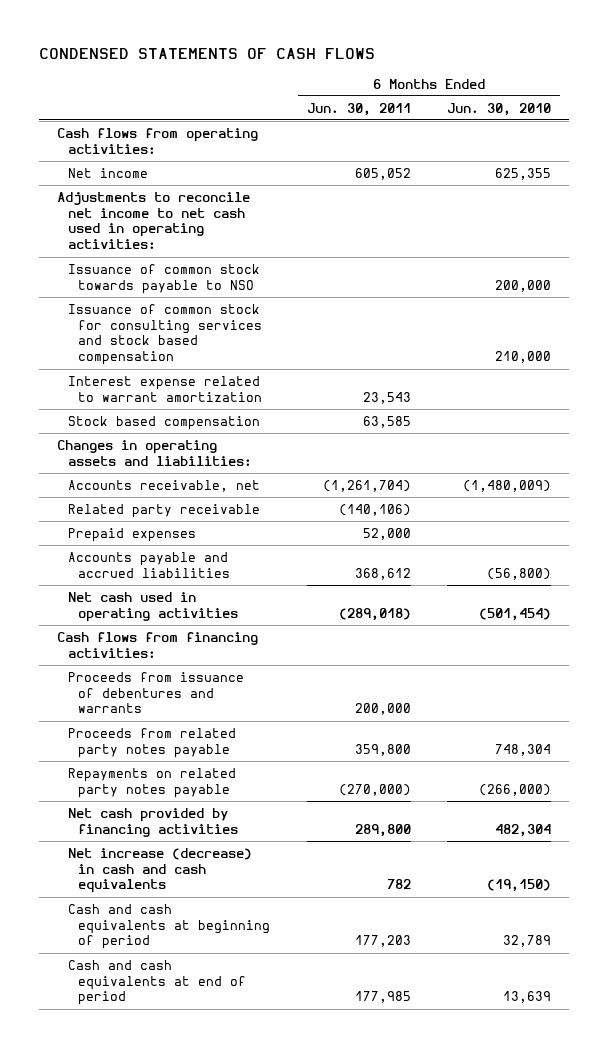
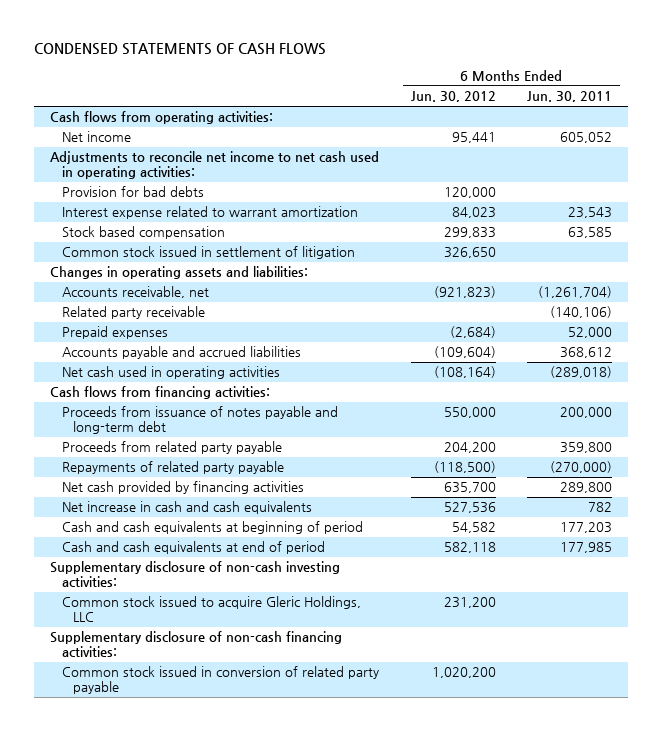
[446,102,551,116] Jun. 30, 2010 -> none
none -> [410,91,496,103] Jun. 30, 2012
[67,263,260,294] Issuance of common stock towards payable to NSO -> none
[67,303,263,366] Issuance of common stock for consulting services and stock based compensation -> none
none -> [61,186,204,198] Provision for bad debts
none -> [61,246,355,260] Common stock issued in settlement of litigation
[67,671,244,714] Proceeds from issuance of debentures and warrants -> none
none -> [61,406,338,434] Proceeds from issuance of notes payable and long-term debt
[67,727,236,758] Proceeds from related party notes payable -> [61,441,282,455] Proceeds from related party payable
[67,767,236,798] Repayments on related party notes payable -> [61,461,284,475] Repayments of related party payable
[67,847,252,894] Net increase (decrease) in cash and cash equivalents -> [61,501,312,515] Net increase in cash and cash equivalents
none -> [49,561,340,587] Supplementary disclosure of non-cash investing activities:
none -> [61,596,361,622] Common stock issued to acquire Gleric Holdings, LLC
none -> [49,631,342,657] Supplementary disclosure of non-cash financing activities:
none -> [61,666,379,694] Common stock issued in conversion of related party payable

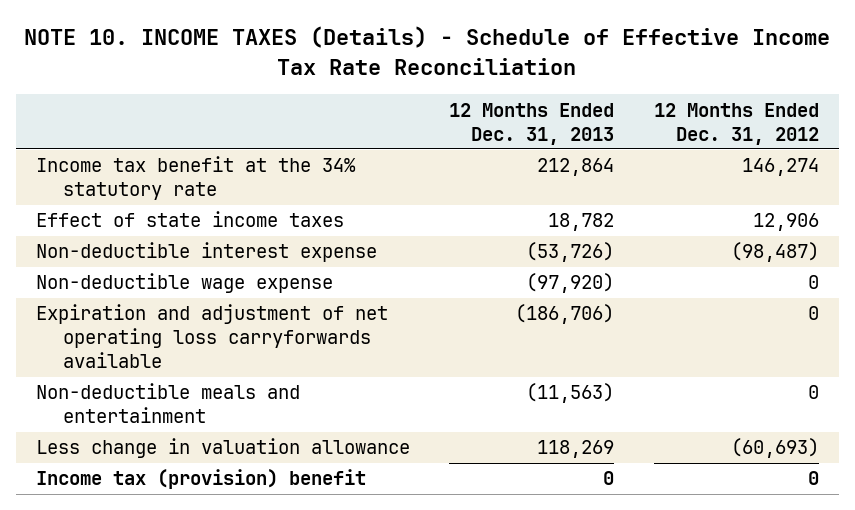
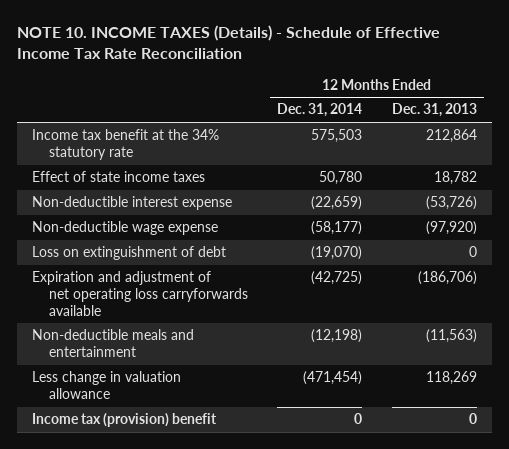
[654,102,820,145] 12 Months Ended Dec. 31, 2012 -> none
none -> [277,103,363,118] Dec. 31, 2014
none -> [32,246,227,261] Loss on extinguishment of debt

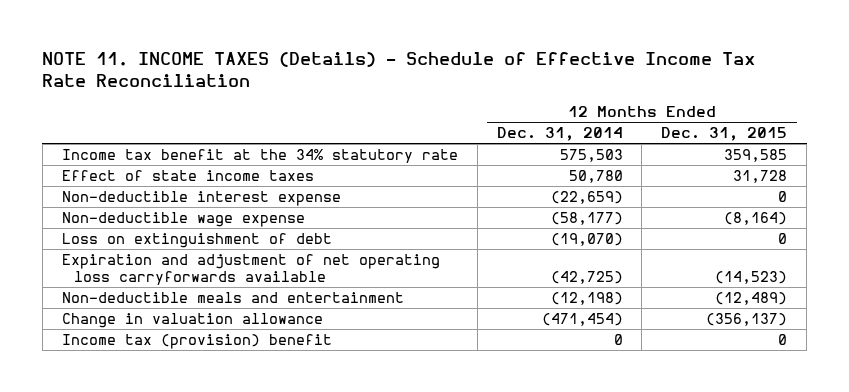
[17,25,441,59] NOTE 10. INCOME TAXES (Details) - Schedule of Effective Income Tax Rate Reconciliation -> [42,51,756,88] NOTE 11. INCOME TAXES (Details) - Schedule of Effective Income Tax Rate Reconciliation
[391,103,477,118] Dec. 31, 2013 -> none
none -> [661,127,788,142] Dec. 31, 2015
[32,371,182,400] Less change in valuation allowance -> [61,312,323,328] Change in valuation allowance

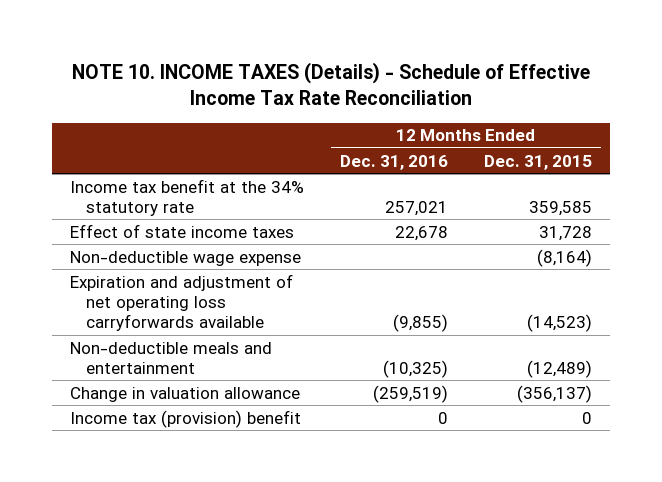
[42,51,756,88] NOTE 11. INCOME TAXES (Details) - Schedule of Effective Income Tax Rate Reconciliation -> [71,61,590,106] NOTE 10. INCOME TAXES (Details) - Schedule of Effective Income Tax Rate Reconciliation
[496,127,623,142] Dec. 31, 2014 -> none
none -> [339,154,448,170] Dec. 31, 2016
[61,190,341,206] Non-deductible interest expense -> none
[61,232,332,248] Loss on extinguishment of debt -> none

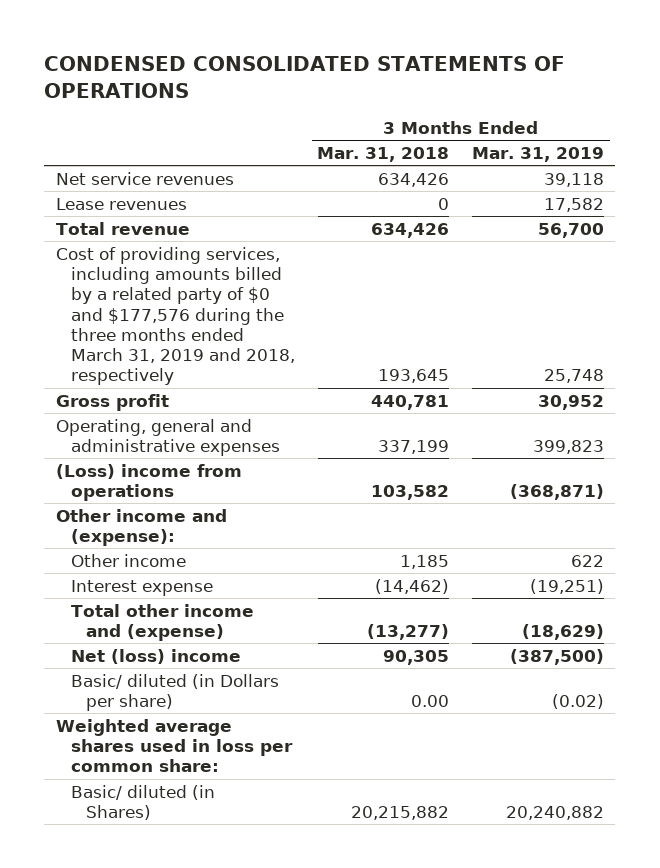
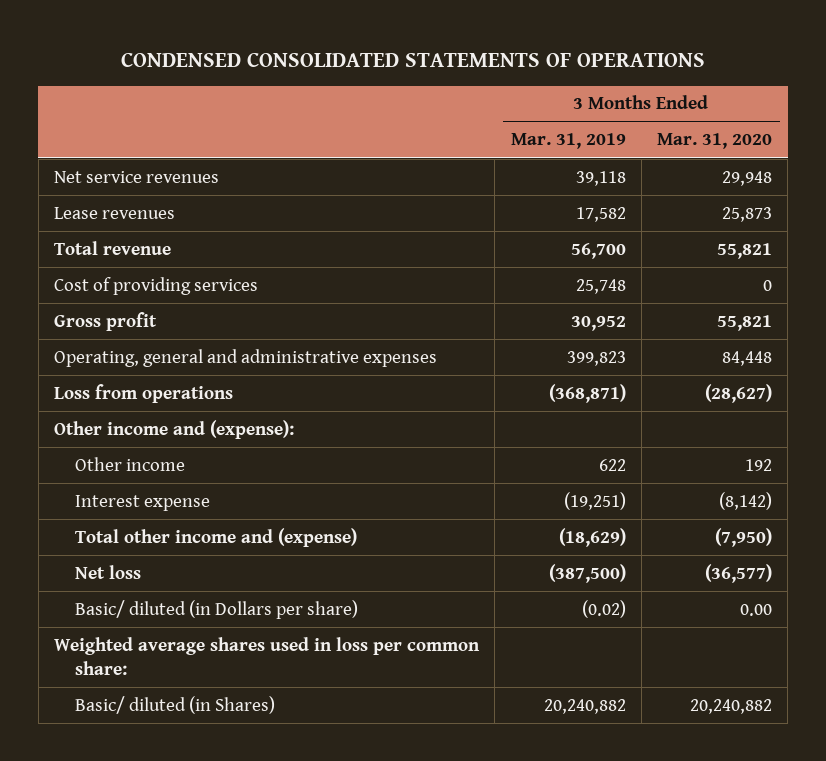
[317,146,450,162] Mar. 31, 2018 -> none
none -> [657,133,773,150] Mar. 31, 2020
[55,246,296,386] Cost of providing services, including amounts billed by a related party of $0 and $177,576 during the three months ended March 31, 2019 and 2018, respectively -> [54,276,259,295] Cost of providing services
[55,463,242,502] (Loss) income from operations -> [54,383,234,403] Loss from operations
[71,648,242,664] Net (loss) income -> [75,564,142,579] Net loss

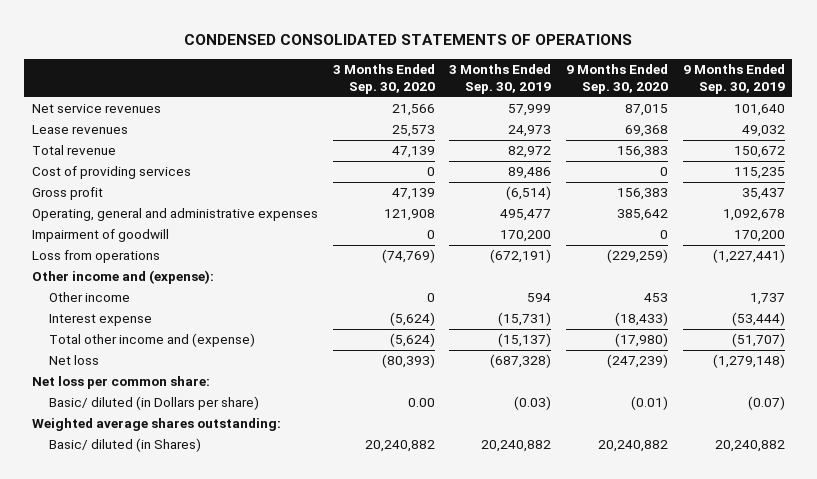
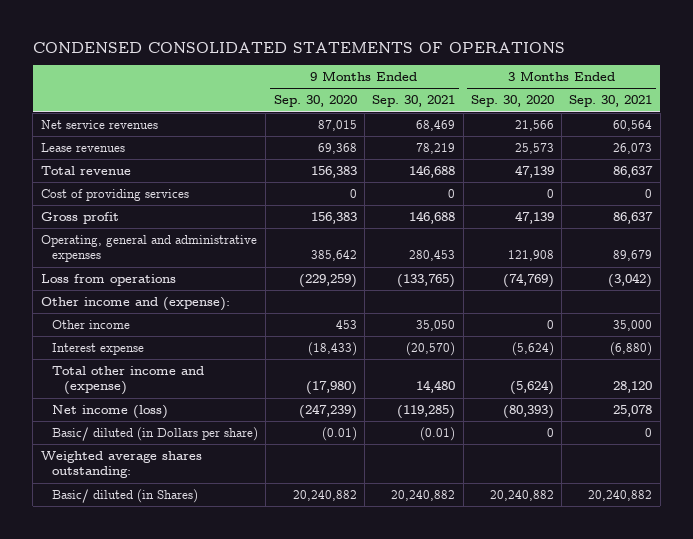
[449,64,552,95] 3 Months Ended Sep. 30, 2019 -> none
[682,64,785,95] 9 Months Ended Sep. 30, 2019 -> none
none -> [372,95,456,108] Sep. 30, 2021
none -> [569,95,653,108] Sep. 30, 2021
[31,229,169,243] Impairment of goodwill -> none
[31,376,210,390] Net loss per common share: -> none
[49,355,100,366] Net loss -> [52,404,169,419] Net income (loss)
[407,398,435,408] 0.00 -> [546,427,554,437] 0

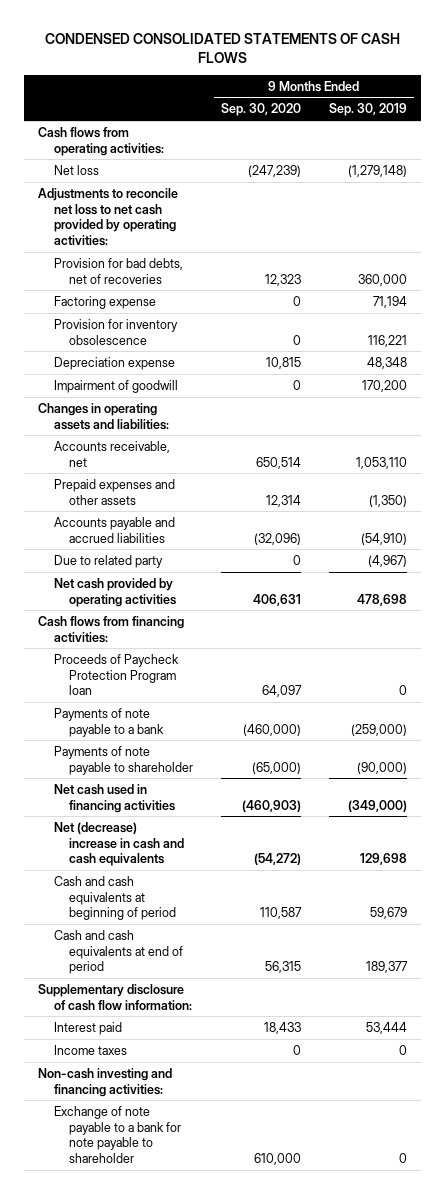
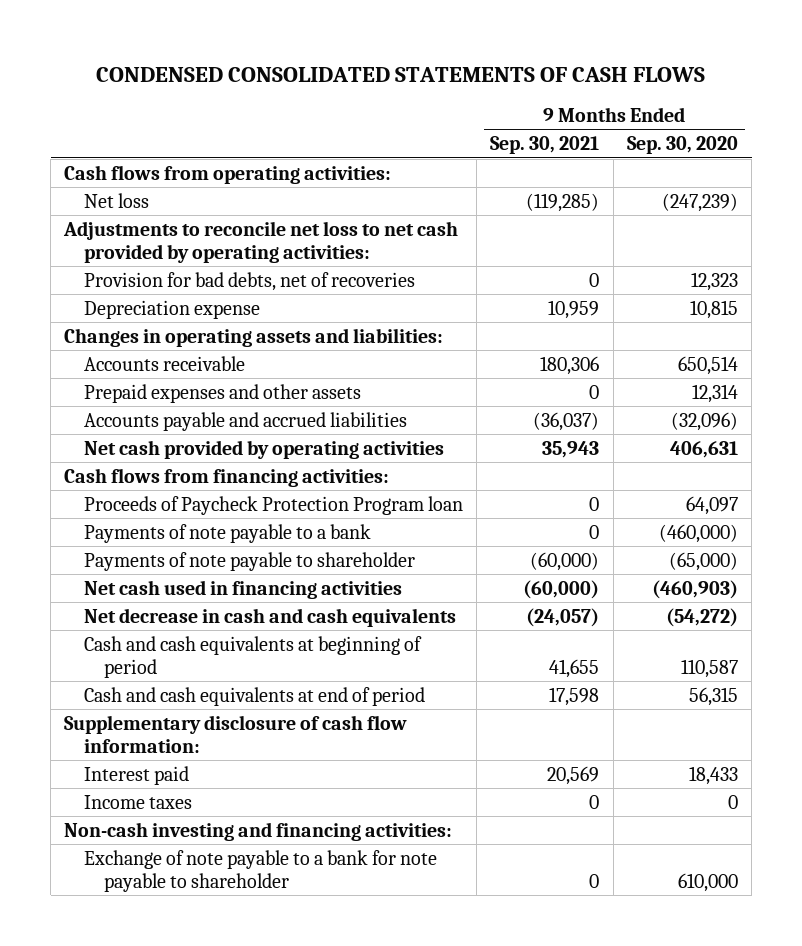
[328,103,407,117] Sep. 30, 2019 -> none
none -> [490,136,600,155] Sep. 30, 2021
[53,295,156,309] Factoring expense -> none
[53,318,178,345] Provision for inventory obsolescence -> none
[53,379,178,393] Impairment of goodwill -> none
[53,440,170,467] Accounts receivable, net -> [83,355,245,371] Accounts receivable
[53,554,163,568] Due to related party -> none
[53,821,184,867] Net (decrease) increase in cash and cash equivalents -> [83,607,456,627] Net decrease in cash and cash equivalents

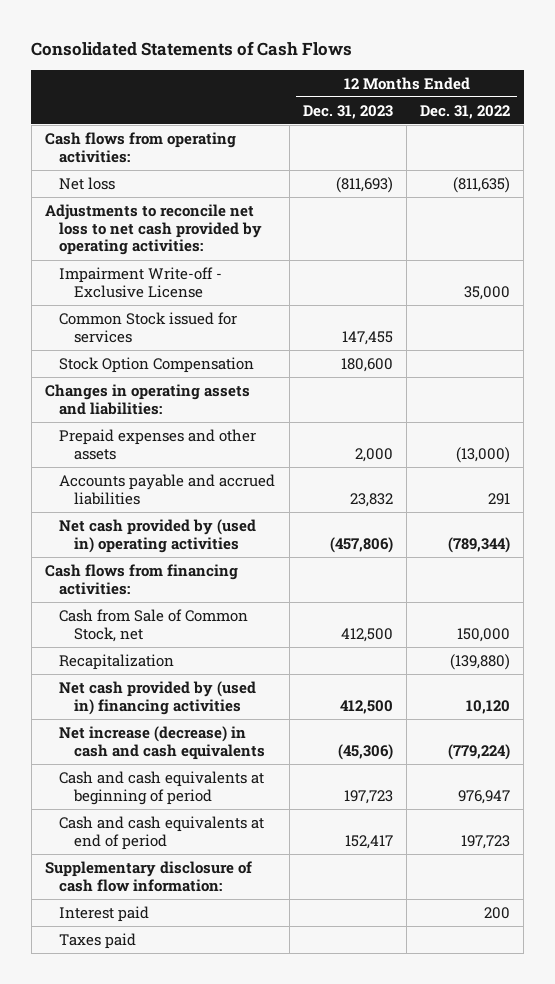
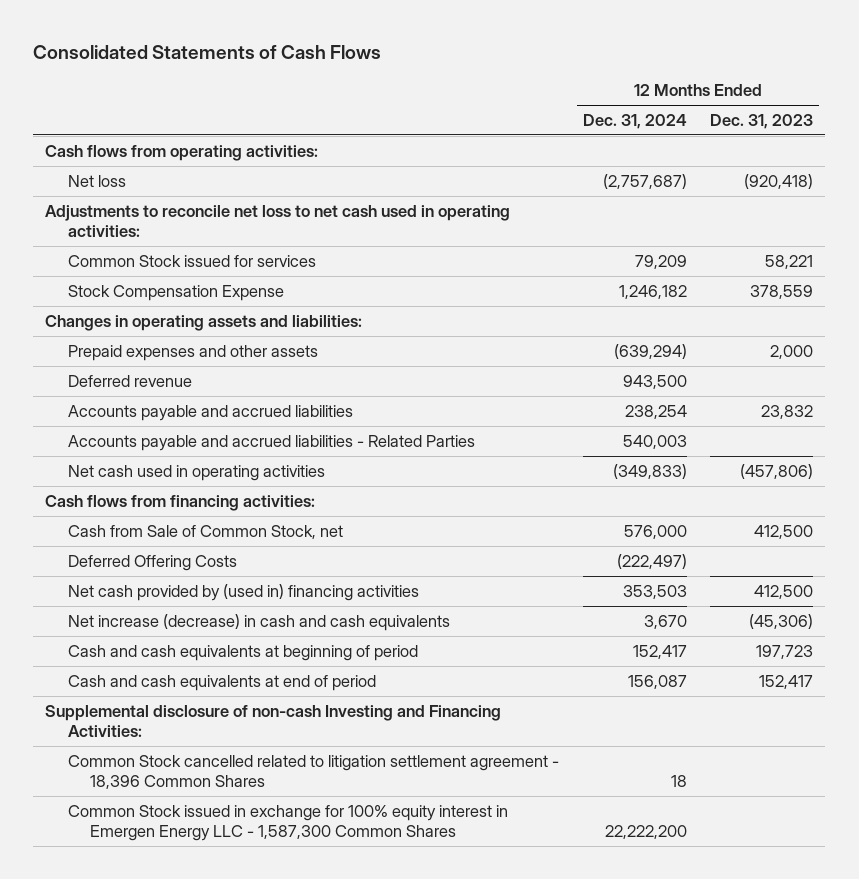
[420,104,511,119] Dec. 31, 2022 -> none
none -> [582,113,687,129] Dec. 31, 2024
[59,266,223,298] Impairment Write-off - Exclusive License -> none
[335,176,393,193] (811,693) -> [744,173,814,189] (920,418)
[45,203,263,256] Adjustments to reconcile net loss to net cash provided by operating activities: -> [45,204,511,237] Adjustments to reconcile net loss to net cash used in operating activities:
[341,330,393,345] 147,455 -> [765,254,814,269] 58,221
[59,356,255,373] Stock Option Compensation -> [67,284,284,301] Stock Compensation Expense
[340,357,393,372] 180,600 -> [750,284,814,299] 378,559
none -> [67,374,192,387] Deferred revenue
none -> [67,434,475,451] Accounts payable and accrued liabilities - Related Parties
[59,518,257,553] Net cash provided by (used in) operating activities -> [67,464,325,481] Net cash used in operating activities
[59,653,175,670] Recapitalization -> none
none -> [67,554,237,571] Deferred Offering Costs
[45,860,253,892] Supplementary disclosure of cash flow information: -> none
[59,905,150,922] Interest paid -> none
[59,932,137,949] Taxes paid -> none
none -> [45,704,502,737] Supplemental disclosure of non-cash Investing and Financing Activities:
none -> [67,754,559,789] Common Stock cancelled related to litigation settlement agreement - 18,396 Common Shares
none -> [67,804,508,841] Common Stock issued in exchange for 100% equity interest in Emergen Energy LLC - 1,587,300 Common Shares

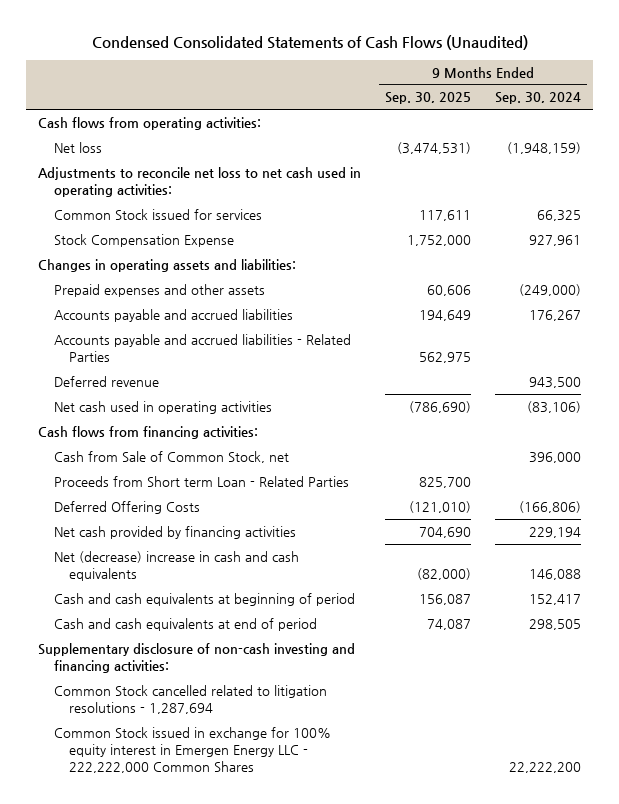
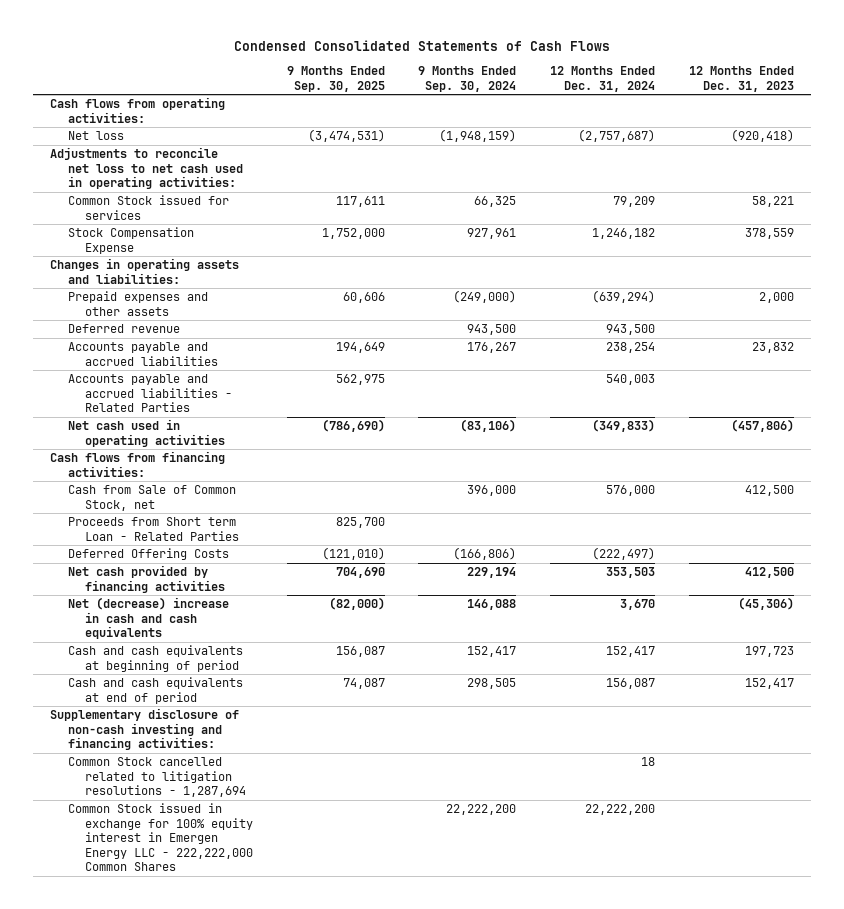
[91,34,528,50] Condensed Consolidated Statements of Cash Flows (Unaudited) -> [233,39,610,51] Condensed Consolidated Statements of Cash Flows
none -> [550,66,656,92] 12 Months Ended Dec. 31, 2024
none -> [688,66,794,92] 12 Months Ended Dec. 31, 2023
[53,375,159,387] Deferred revenue -> [67,323,180,333] Deferred revenue

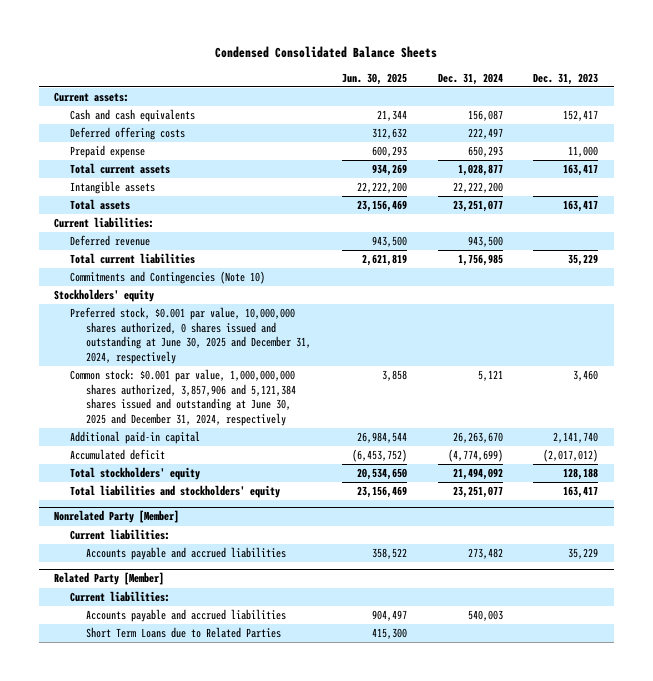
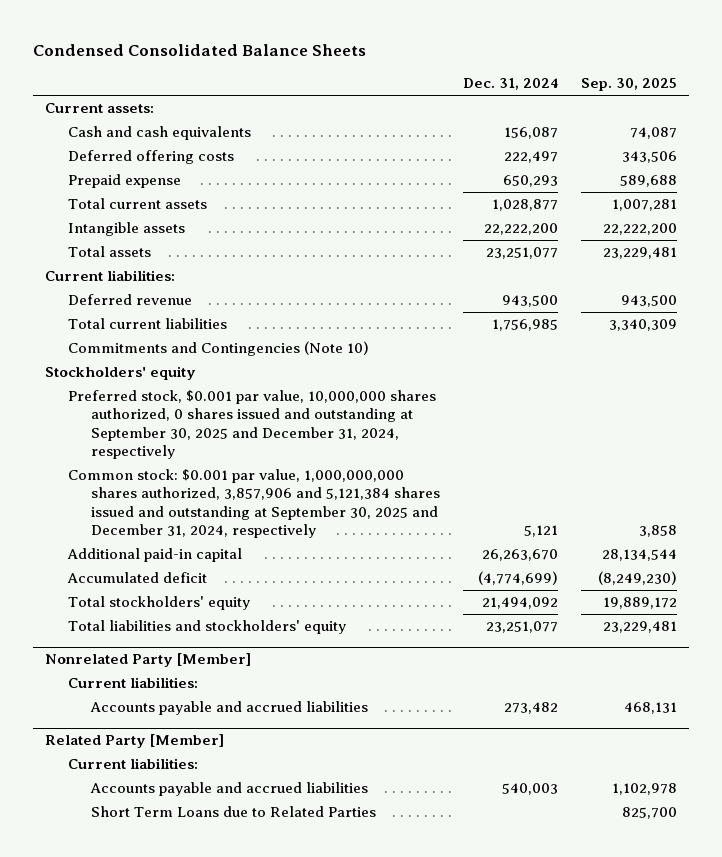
[342,72,408,85] Jun. 30, 2025 -> none
[533,72,599,85] Dec. 31, 2023 -> none
none -> [581,78,678,92] Sep. 30, 2025
[70,307,312,364] Preferred stock, $0.001 par value, 10,000,000 shares authorized, 0 shares issued and outstanding at June 30, 2025 and December 31, 2024, respectively -> [68,390,437,459] Preferred stock, $0.001 par value, 10,000,000 shares authorized, 0 shares issued and outstanding at September 30, 2025 and December 31, 2024, respectively
[70,369,297,426] Common stock: $0.001 par value, 1,000,000,000 shares authorized, 3,857,906 and 5,121,384 shares issued and outstanding at June 30, 2025 and December 31, 2024, respectively -> [68,469,441,538] Common stock: $0.001 par value, 1,000,000,000 shares authorized, 3,857,906 and 5,121,384 shares issued and outstanding at September 30, 2025 and December 31, 2024, respectively

